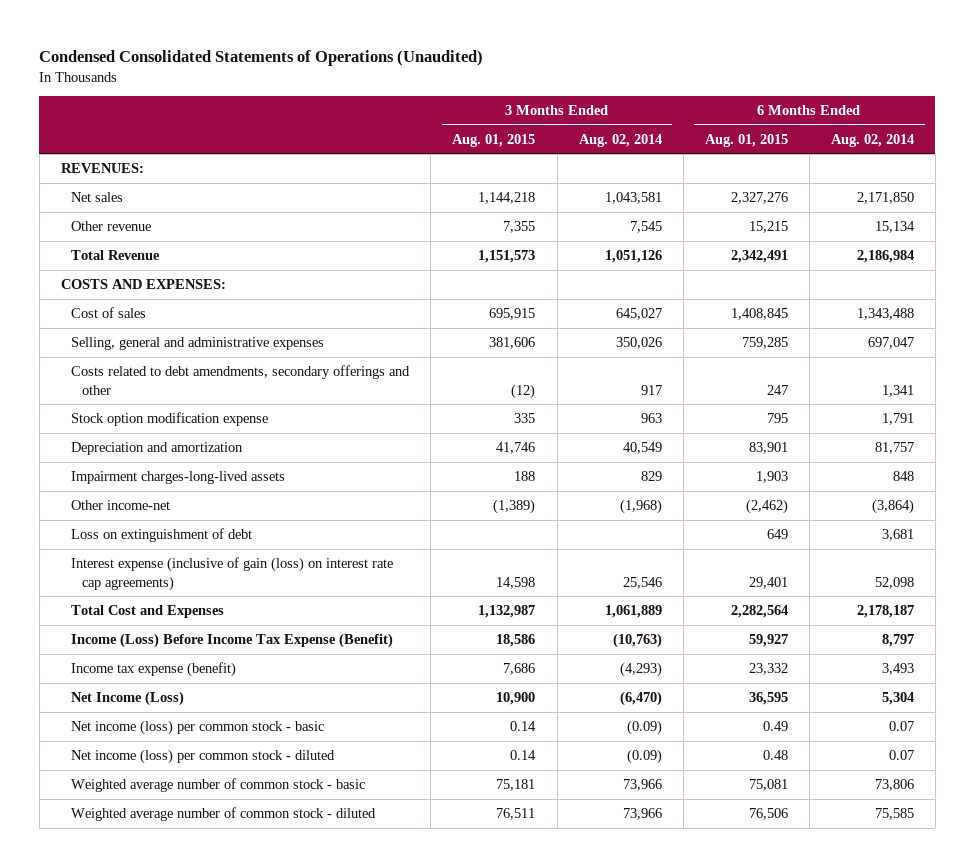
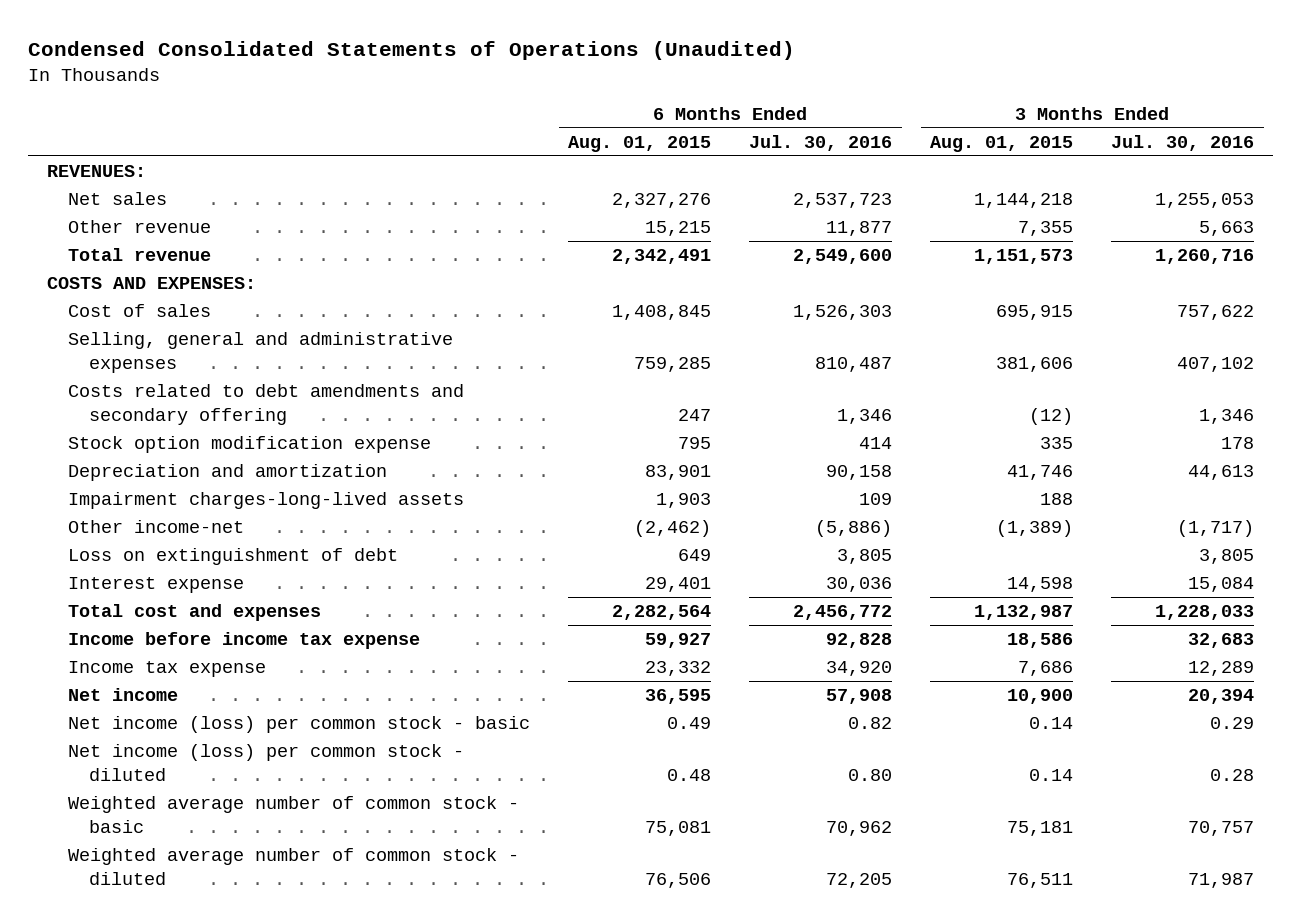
[578,133,662,147] Aug. 02, 2014 -> none
[830,133,914,147] Aug. 02, 2014 -> none
none -> [749,134,893,151] Jul. 30, 2016
none -> [1111,134,1255,151] Jul. 30, 2016
[71,250,161,261] Total Revenue -> [67,248,211,262] Total revenue
[71,365,411,395] Costs related to debt amendments, secondary offerings and other -> [67,384,464,426] Costs related to debt amendments and secondary offering
[71,557,394,591] Interest expense (inclusive of gain (loss) on interest rate cap agreements) -> [67,577,244,594] Interest expense
[71,605,225,619] Total Cost and Expenses -> [67,604,321,622] Total cost and expenses
[71,633,394,649] Income (Loss) Before Income Tax Expense (Benefit) -> [67,632,420,650] Income before income tax expense
[71,662,237,678] Income tax expense (benefit) -> [67,661,266,678] Income tax expense
[71,691,185,707] Net Income (Loss) -> [67,688,178,702] Net income

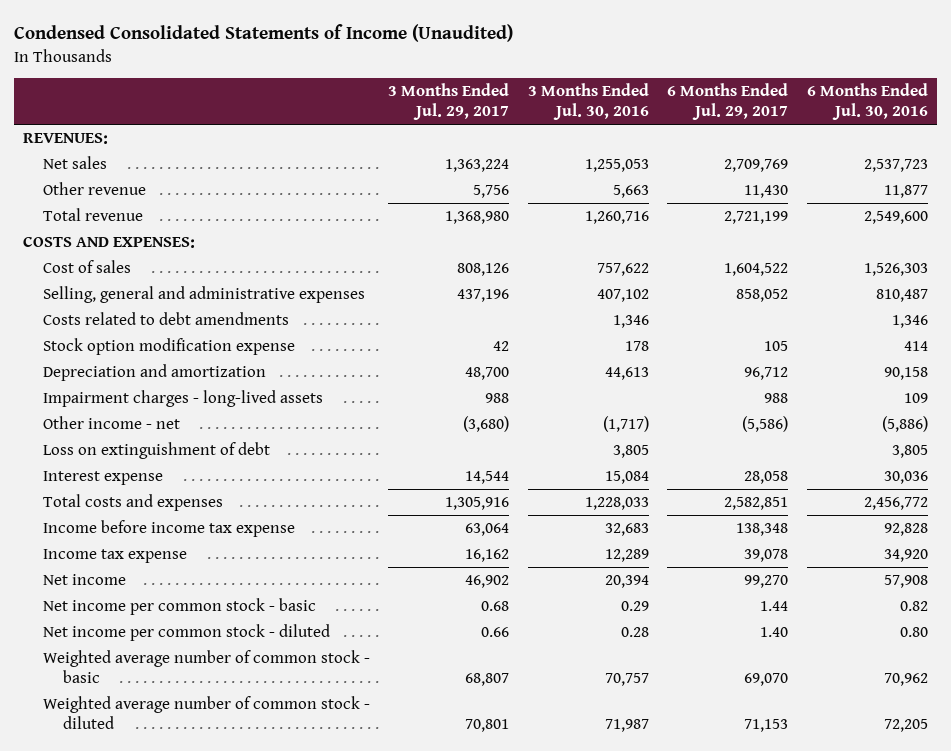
[27,41,795,61] Condensed Consolidated Statements of Operations (Unaudited) -> [13,24,513,43] Condensed Consolidated Statements of Income (Unaudited)
[568,135,712,152] Aug. 01, 2015 -> none
[930,135,1074,152] Aug. 01, 2015 -> none
none -> [388,83,510,121] 3 Months Ended Jul. 29, 2017
none -> [667,83,789,121] 6 Months Ended Jul. 29, 2017
[67,384,464,426] Costs related to debt amendments and secondary offering -> [43,312,290,326] Costs related to debt amendments
[67,492,464,510] Impairment charges-long-lived assets -> [43,390,324,408] Impairment charges - long-lived assets
[67,520,244,534] Other income-net -> [43,416,181,430] Other income - net
[67,604,321,622] Total cost and expenses -> [43,494,224,512] Total costs and expenses
[67,716,530,734] Net income (loss) per common stock - basic -> [43,598,317,616] Net income per common stock - basic
[67,744,464,782] Net income (loss) per common stock - diluted -> [43,624,331,642] Net income per common stock - diluted

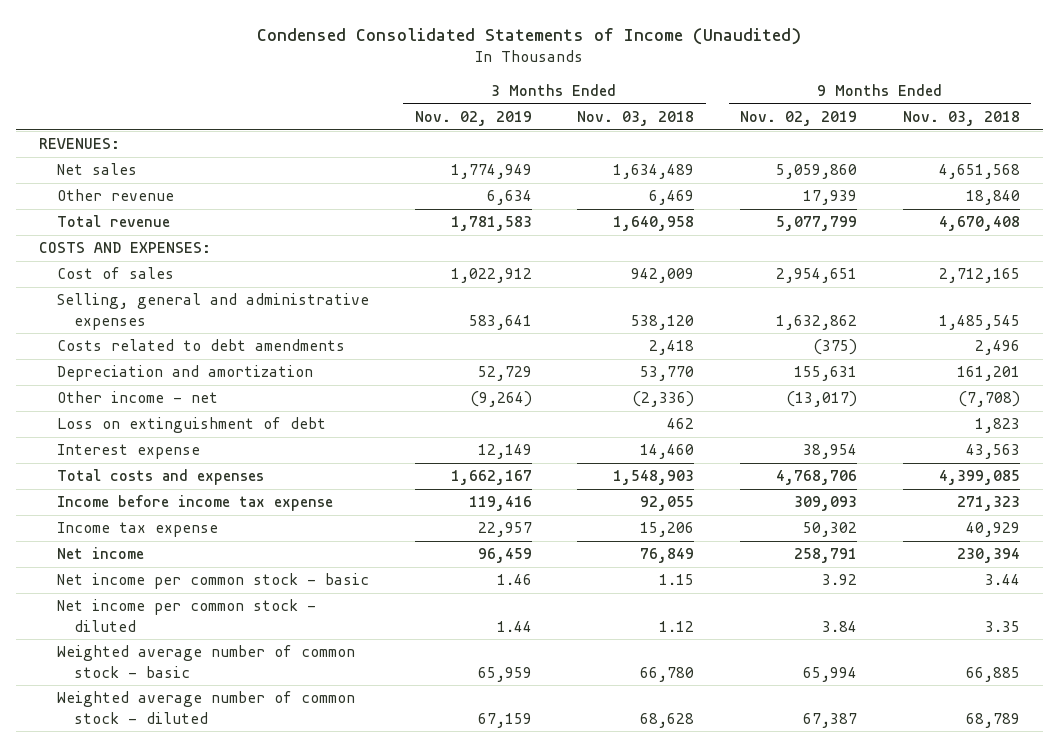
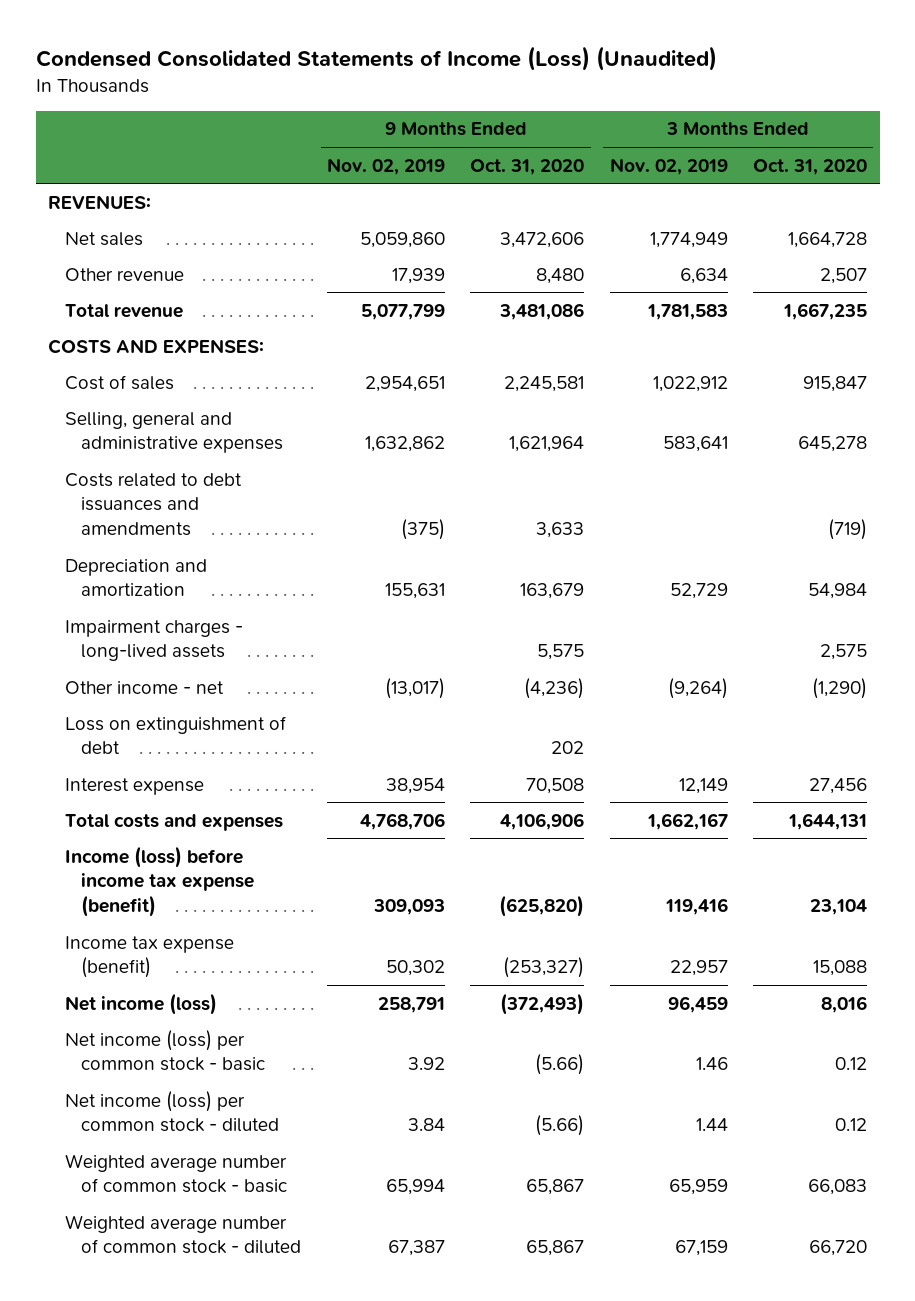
[257,27,802,45] Condensed Consolidated Statements of Income (Unaudited) -> [35,45,717,71] Condensed Consolidated Statements of Income (Loss) (Unaudited)
[577,110,695,126] Nov. 03, 2018 -> none
[902,110,1020,126] Nov. 03, 2018 -> none
none -> [470,158,585,175] Oct. 31, 2020
none -> [752,158,867,175] Oct. 31, 2020
[56,339,345,352] Costs related to debt amendments -> [64,472,242,536] Costs related to debt issuances and amendments
none -> [64,619,243,662] Impairment charges - long-lived assets
[56,495,333,512] Income before income tax expense -> [64,845,255,917] Income (loss) before income tax expense (benefit)
[56,522,218,538] Income tax expense -> [64,935,234,979] Income tax expense (benefit)
[56,547,144,560] Net income -> [64,992,217,1015] Net income (loss)
[56,573,369,590] Net income per common stock - basic -> [64,1029,266,1072] Net income (loss) per common stock - basic
[56,599,316,632] Net income per common stock - diluted -> [64,1090,280,1133] Net income (loss) per common stock - diluted

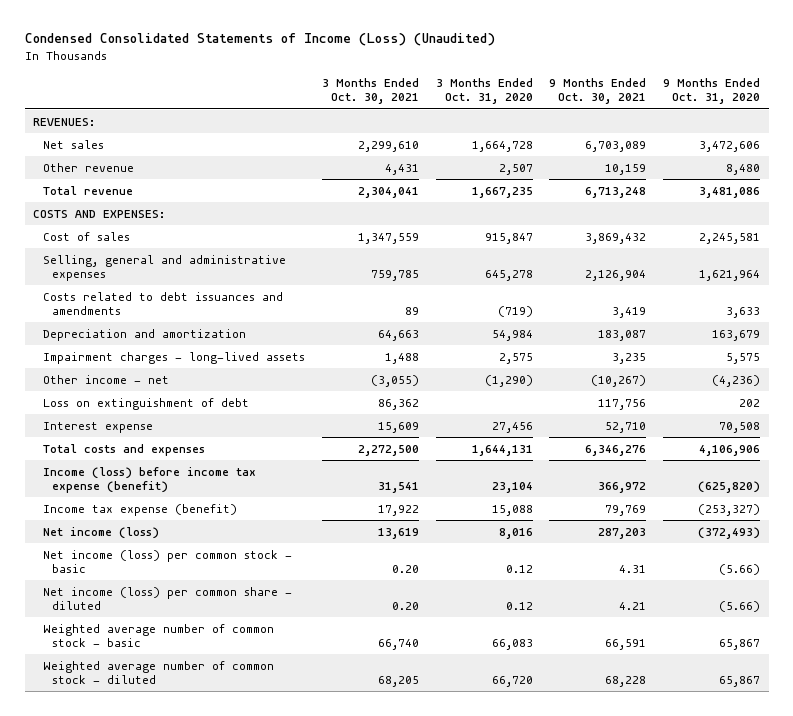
[326,157,445,175] Nov. 02, 2019 -> none
[609,157,728,175] Nov. 02, 2019 -> none
none -> [321,78,419,105] 3 Months Ended Oct. 30, 2021
none -> [549,78,647,105] 9 Months Ended Oct. 30, 2021
[64,1090,280,1133] Net income (loss) per common stock - diluted -> [42,586,292,610] Net income (loss) per common share - diluted

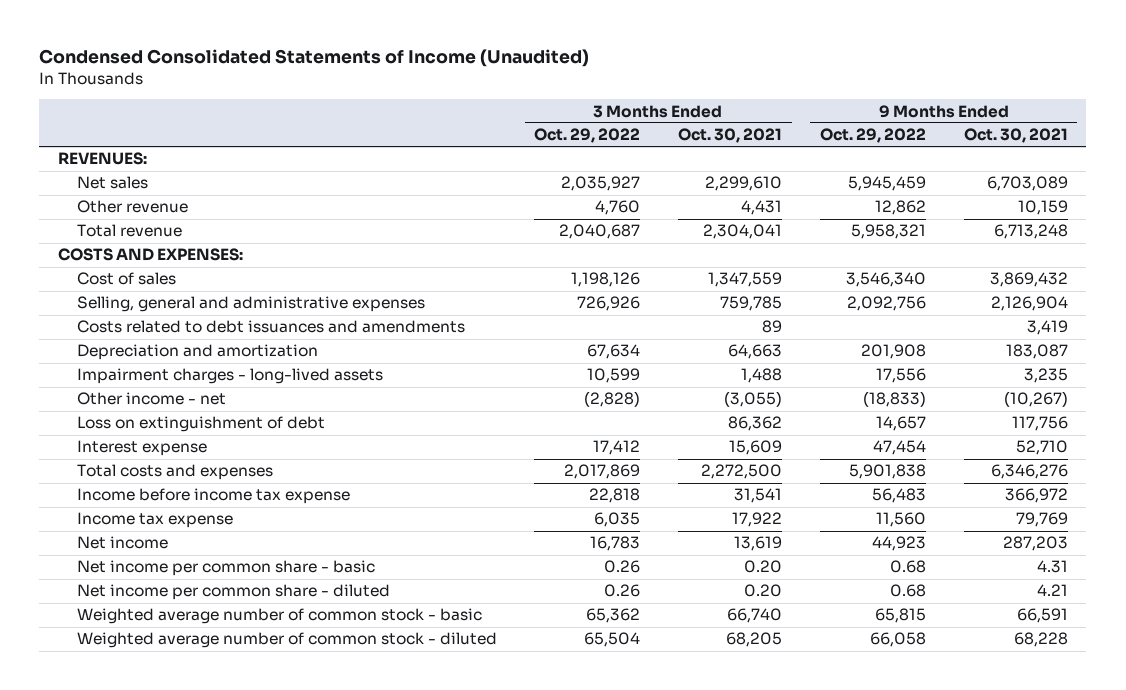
[24,33,495,47] Condensed Consolidated Statements of Income (Loss) (Unaudited) -> [39,48,590,67] Condensed Consolidated Statements of Income (Unaudited)
[435,78,533,105] 3 Months Ended Oct. 31, 2020 -> none
[663,78,761,105] 9 Months Ended Oct. 31, 2020 -> none
none -> [534,128,641,144] Oct. 29, 2022
none -> [819,128,926,144] Oct. 29, 2022
[42,466,256,493] Income (loss) before income tax expense (benefit) -> [76,488,350,505] Income before income tax expense
[42,503,237,516] Income tax expense (benefit) -> [76,512,233,529] Income tax expense
[42,526,159,539] Net income (loss) -> [76,536,168,550] Net income
[42,549,292,573] Net income (loss) per common stock - basic -> [76,560,375,577] Net income per common share - basic
[42,586,292,610] Net income (loss) per common share - diluted -> [76,584,390,601] Net income per common share - diluted

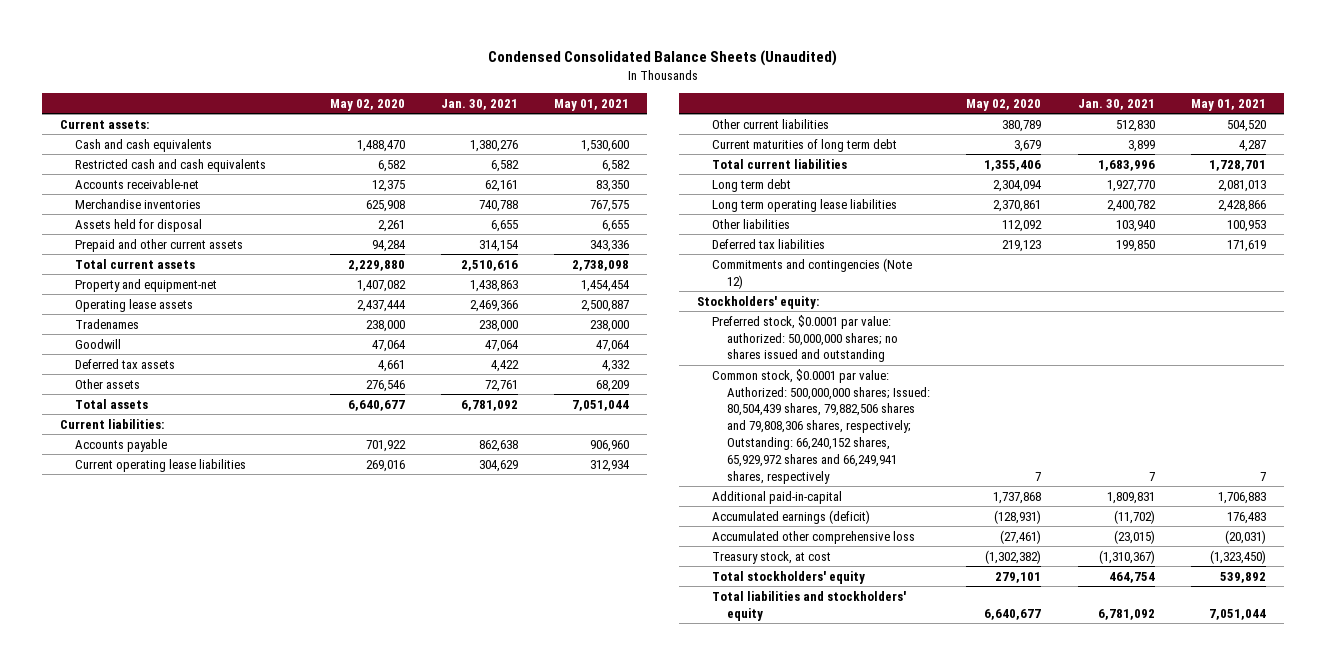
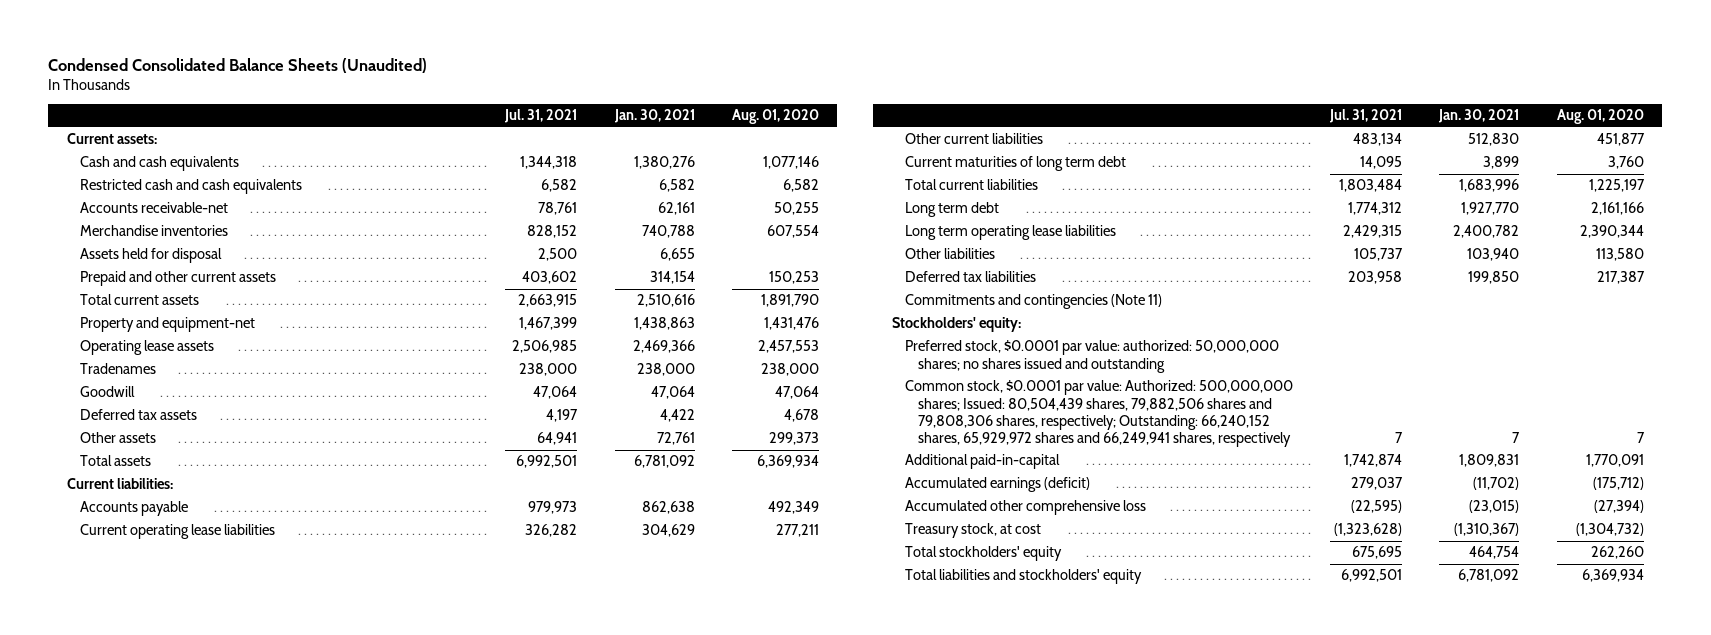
[329,98,405,111] May 02, 2020 -> none
[553,98,629,111] May 01, 2021 -> none
none -> [504,109,578,124] Jul. 31, 2021
none -> [731,109,819,125] Aug. 01, 2020
[712,257,913,289] Commitments and contingencies (Note 12) -> [904,294,1162,310] Commitments and contingencies (Note 11)

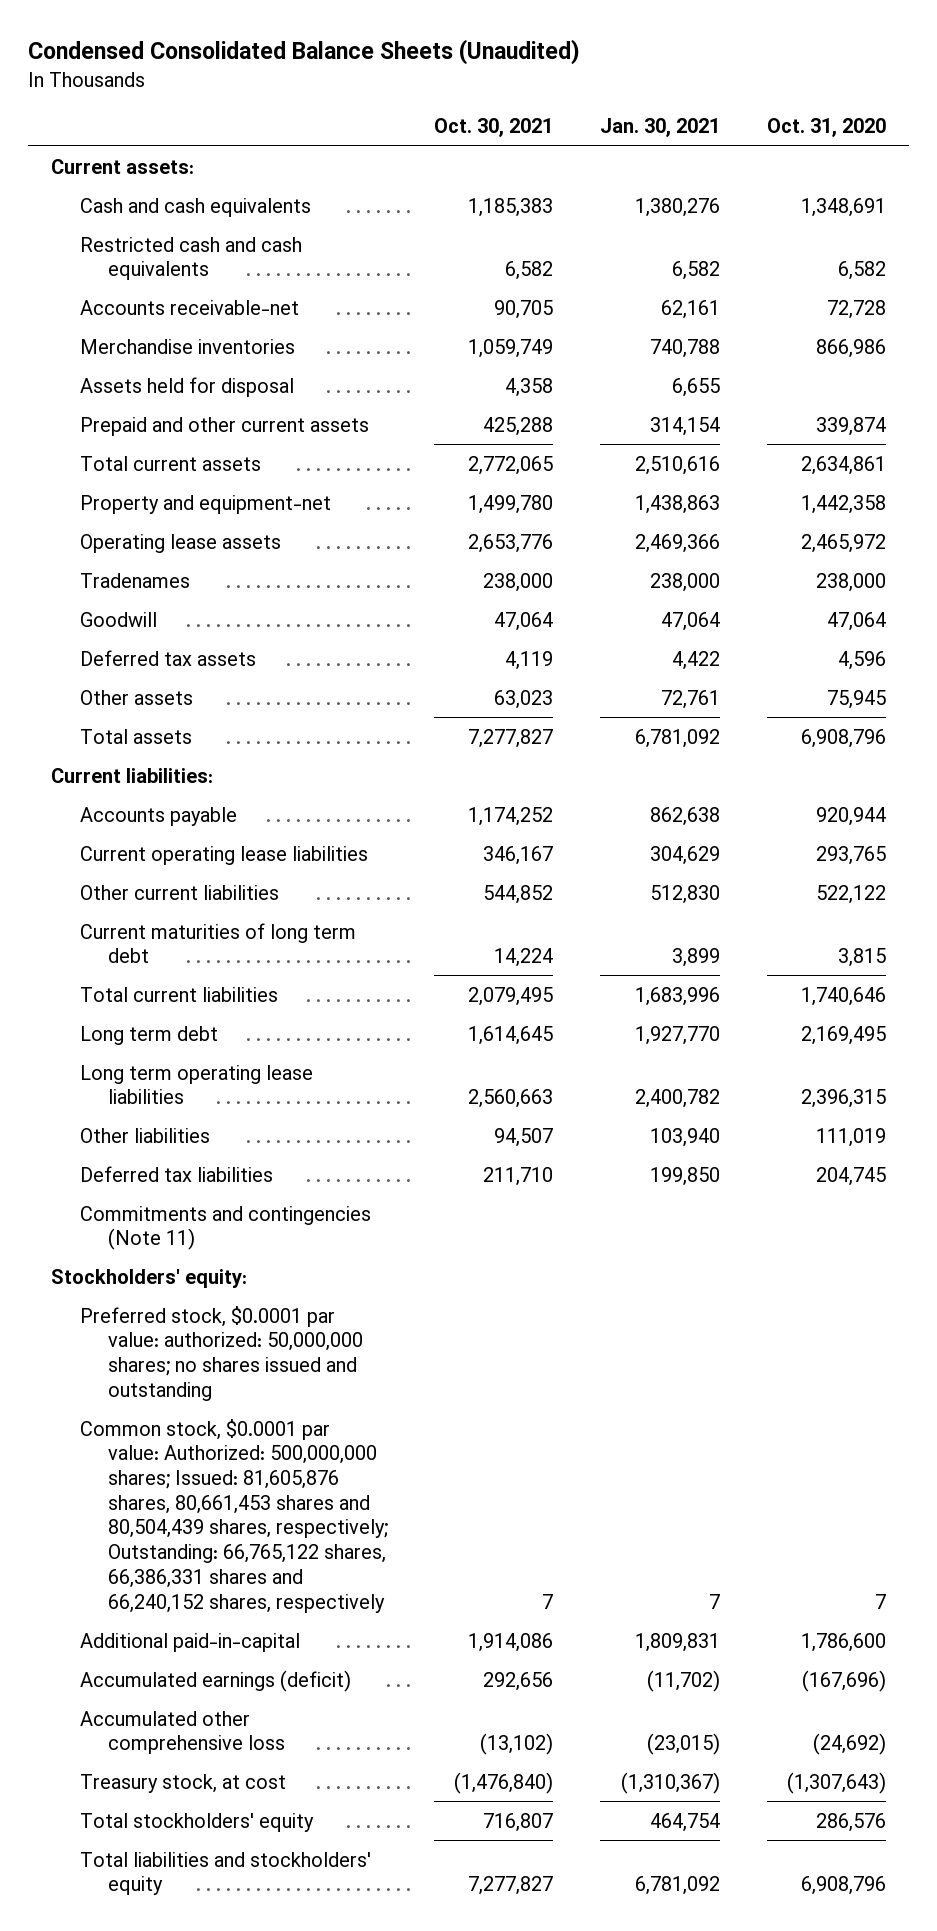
[504,109,578,124] Jul. 31, 2021 -> none
[731,109,819,125] Aug. 01, 2020 -> none
none -> [434,118,554,138] Oct. 30, 2021
none -> [767,118,887,138] Oct. 31, 2020
[904,380,1293,447] Common stock, $0.0001 par value: Authorized: 500,000,000 shares; Issued: 80,504,439 shares, 79,882,506 shares and 79,808,306 shares, respectively; Outstanding: 66,240,152 shares, 65,929,972 shares and 66,249,941 shares, respectively -> [79,1418,388,1613] Common stock, $0.0001 par value: Authorized: 500,000,000 shares; Issued: 81,605,876 shares, 80,661,453 shares and 80,504,439 shares, respectively; Outstanding: 66,765,122 shares, 66,386,331 shares and 66,240,152 shares, respectively

